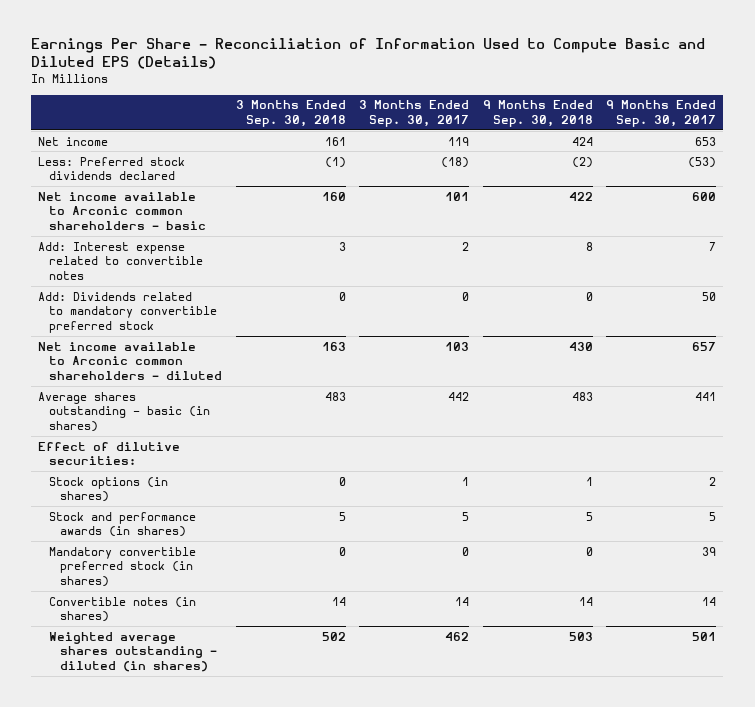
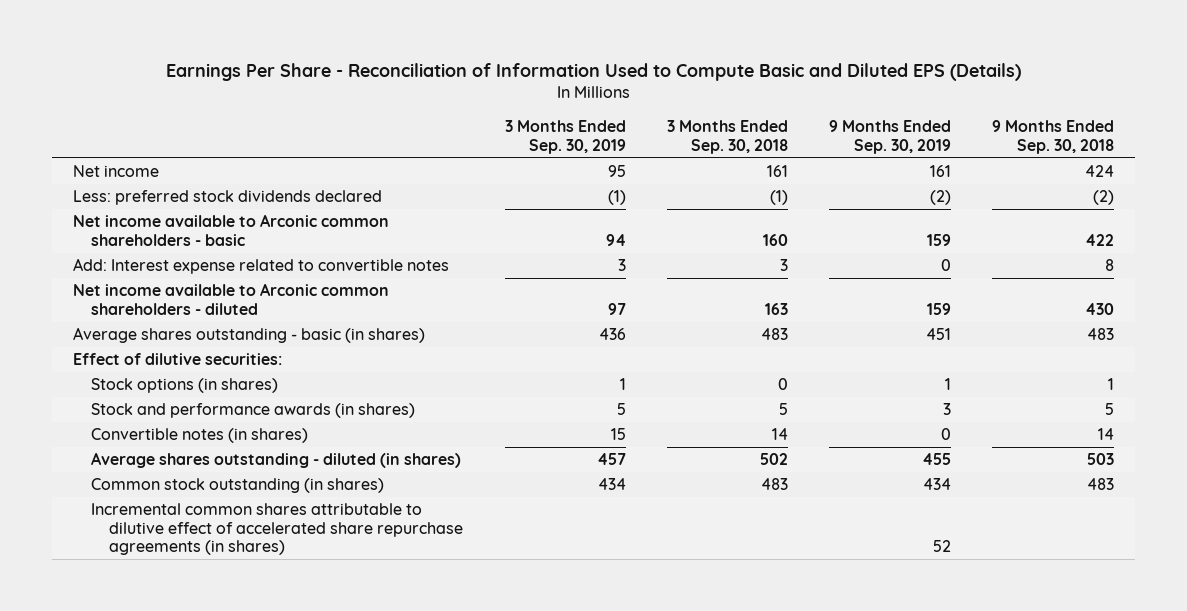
[359,100,470,128] 3 Months Ended Sep. 30, 2017 -> none
[606,100,717,128] 9 Months Ended Sep. 30, 2017 -> none
none -> [504,120,626,154] 3 Months Ended Sep. 30, 2019
none -> [829,120,952,154] 9 Months Ended Sep. 30, 2019
[38,156,186,181] Less: Preferred stock dividends declared -> [72,190,382,206] Less: preferred stock dividends declared
[38,291,218,334] Add: Dividends related to mandatory convertible preferred stock -> none
[49,546,197,588] Mandatory convertible preferred stock (in shares) -> none
[49,631,217,673] Weighted average shares outstanding - diluted (in shares) -> [91,452,462,469] Average shares outstanding - diluted (in shares)
none -> [91,478,385,494] Common stock outstanding (in shares)
none -> [91,503,464,555] Incremental common shares attributable to dilutive effect of accelerated share repurchase agreements (in shares)

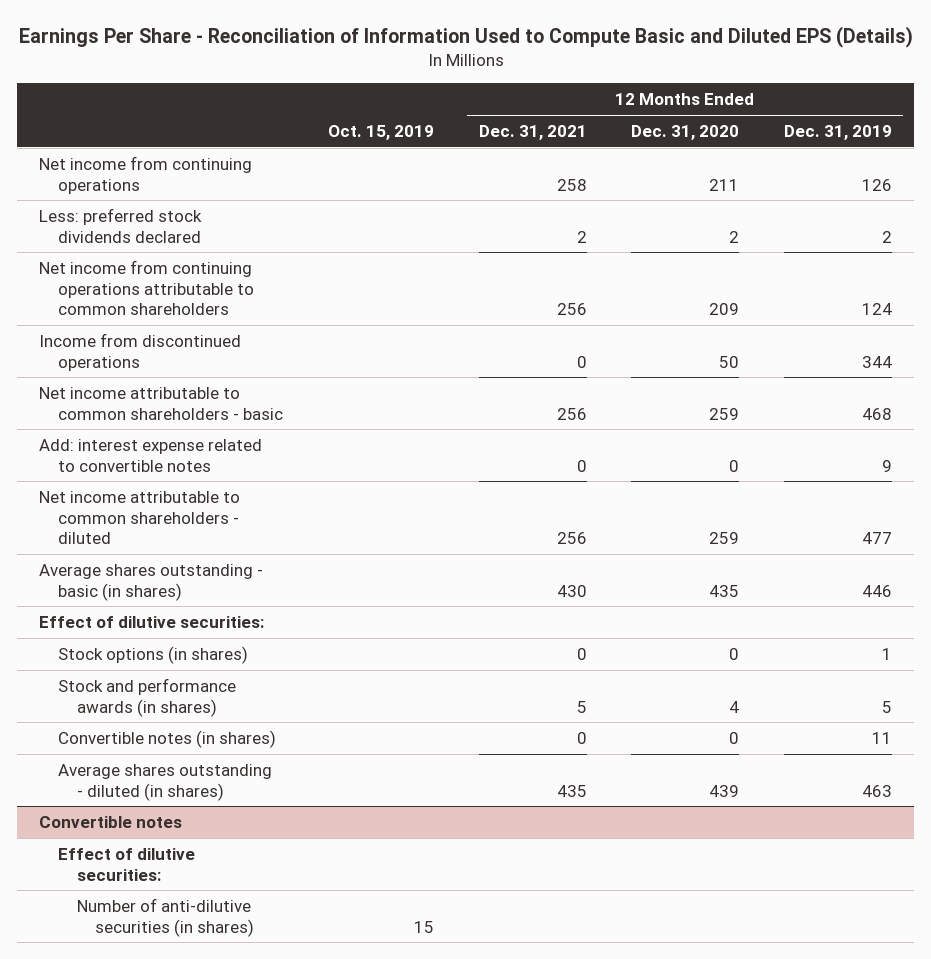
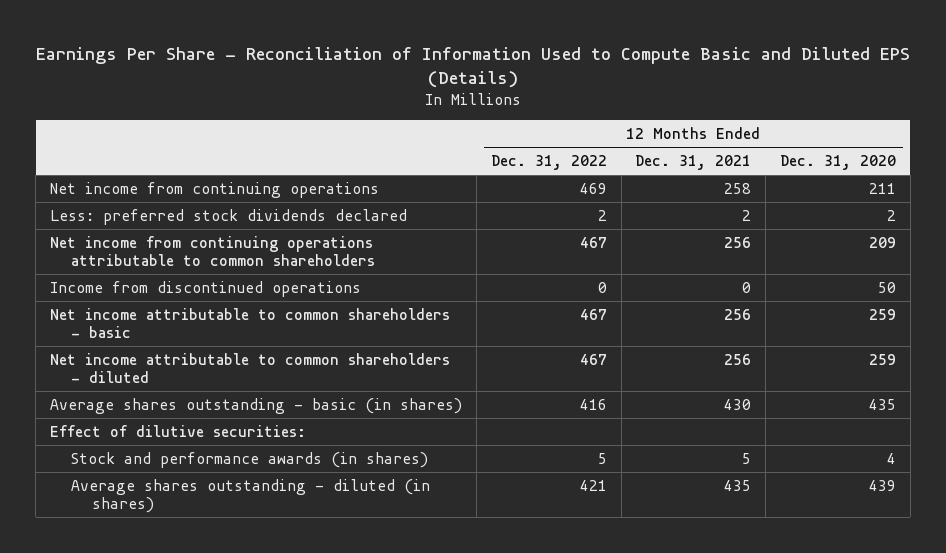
[327,125,434,141] Oct. 15, 2019 -> none
[784,125,893,141] Dec. 31, 2019 -> none
none -> [490,155,607,171] Dec. 31, 2022
[39,438,263,472] Add: interest expense related to convertible notes -> none
[58,645,249,664] Stock options (in shares) -> none
[58,729,277,748] Convertible notes (in shares) -> none
[39,815,183,828] Convertible notes -> none
[58,847,196,881] Effect of dilutive securities: -> none
[76,897,255,937] Number of anti-dilutive securities (in shares) -> none

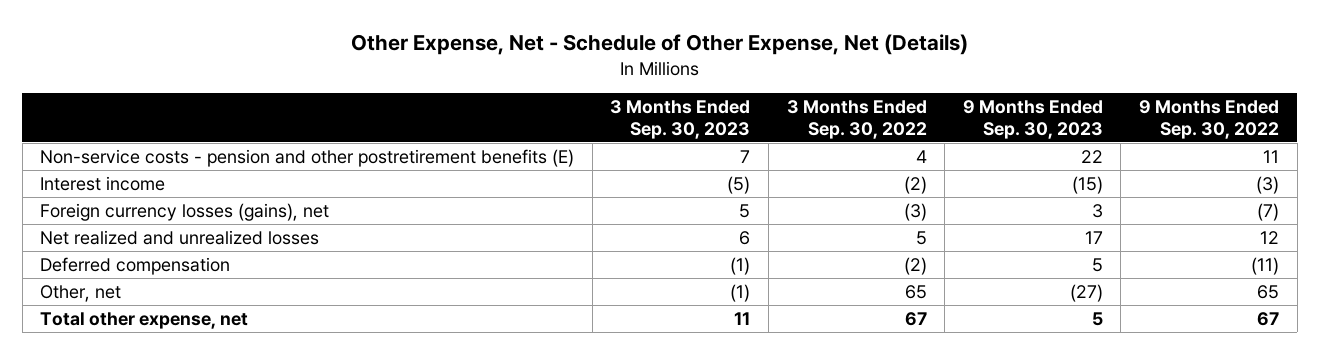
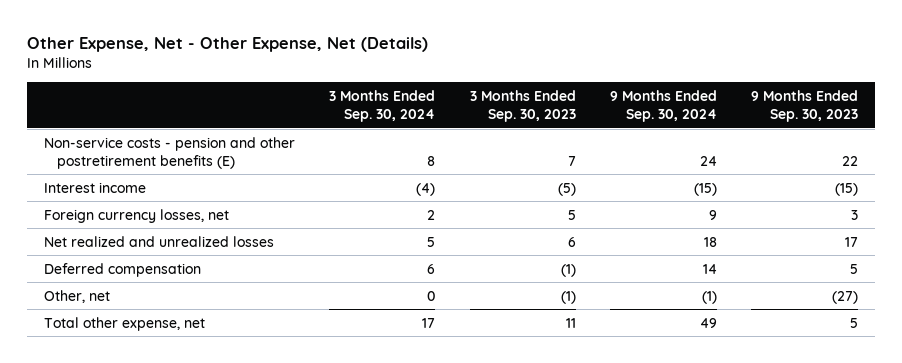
[350,34,968,56] Other Expense, Net - Schedule of Other Expense, Net (Details) -> [27,37,429,53] Other Expense, Net - Other Expense, Net (Details)
[786,99,927,139] 3 Months Ended Sep. 30, 2022 -> none
[1138,99,1279,139] 9 Months Ended Sep. 30, 2022 -> none
none -> [329,90,436,123] 3 Months Ended Sep. 30, 2024
none -> [609,90,717,123] 9 Months Ended Sep. 30, 2024
[40,202,330,221] Foreign currency losses (gains), net -> [44,208,230,223] Foreign currency losses, net

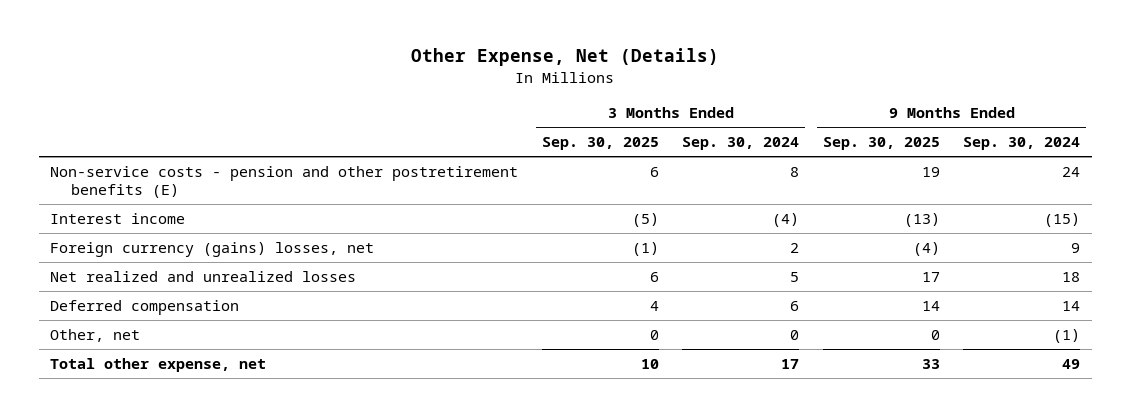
[27,37,429,53] Other Expense, Net - Other Expense, Net (Details) -> [411,48,720,67] Other Expense, Net (Details)
[469,90,576,123] 3 Months Ended Sep. 30, 2023 -> none
[751,90,859,123] 9 Months Ended Sep. 30, 2023 -> none
none -> [541,137,659,151] Sep. 30, 2025
none -> [822,137,940,151] Sep. 30, 2025
[44,208,230,223] Foreign currency losses, net -> [50,242,375,258] Foreign currency (gains) losses, net

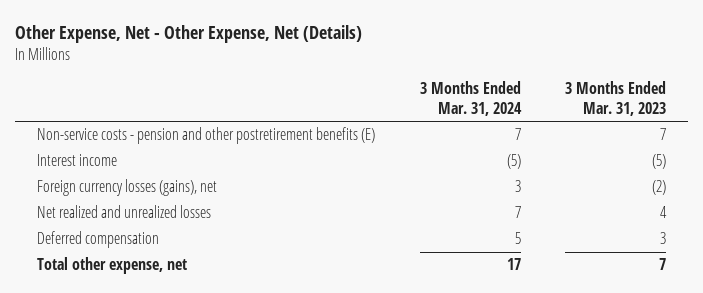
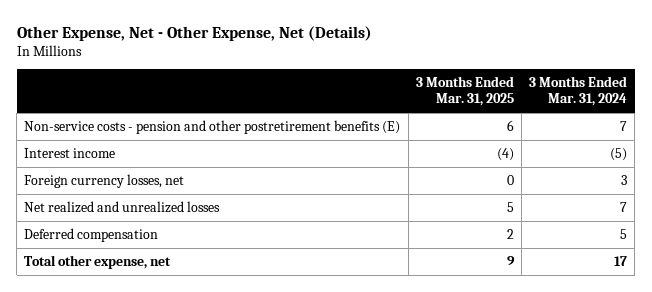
[564,81,666,116] 3 Months Ended Mar. 31, 2023 -> none
none -> [415,76,514,107] 3 Months Ended Mar. 31, 2025
[37,179,218,197] Foreign currency losses (gains), net -> [24,173,185,188] Foreign currency losses, net

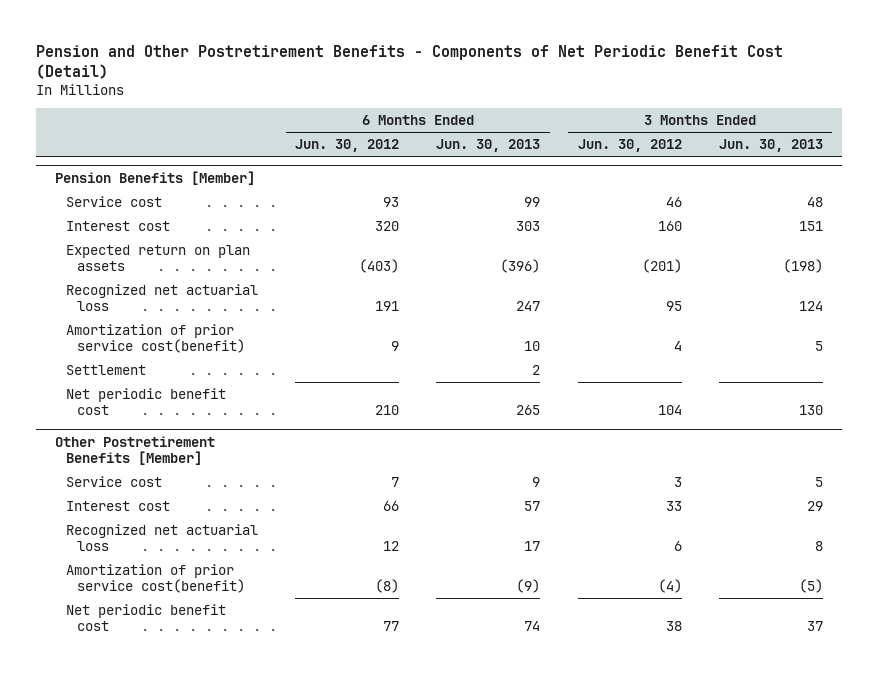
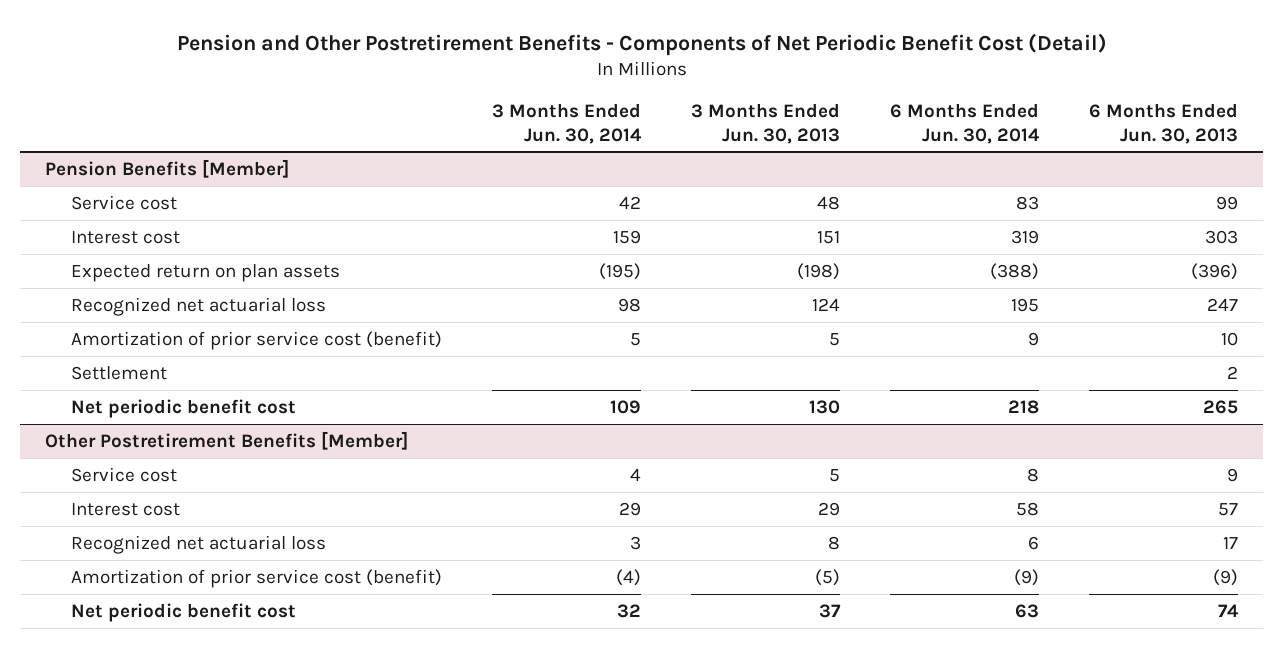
[295,139,400,153] Jun. 30, 2012 -> none
[577,139,682,153] Jun. 30, 2012 -> none
none -> [492,102,643,144] 3 Months Ended Jun. 30, 2014
none -> [890,102,1041,144] 6 Months Ended Jun. 30, 2014
[65,323,246,353] Amortization of prior service cost(benefit) -> [71,330,443,350] Amortization of prior service cost (benefit)
[65,563,246,593] Amortization of prior service cost(benefit) -> [71,568,443,588] Amortization of prior service cost (benefit)

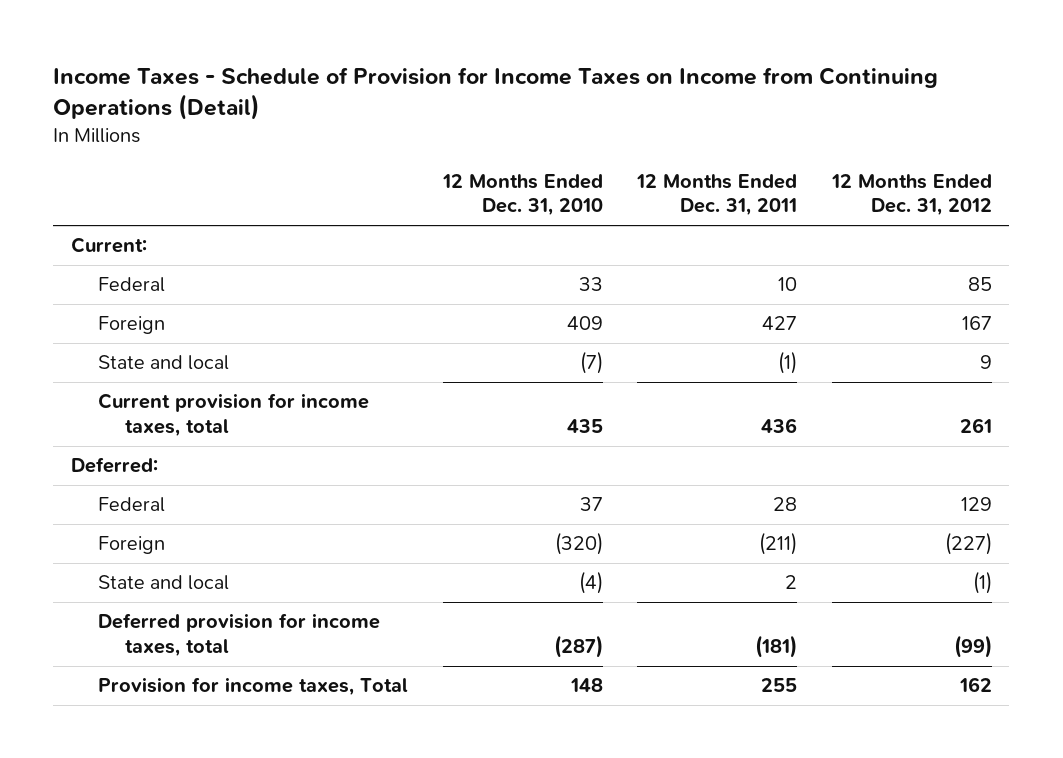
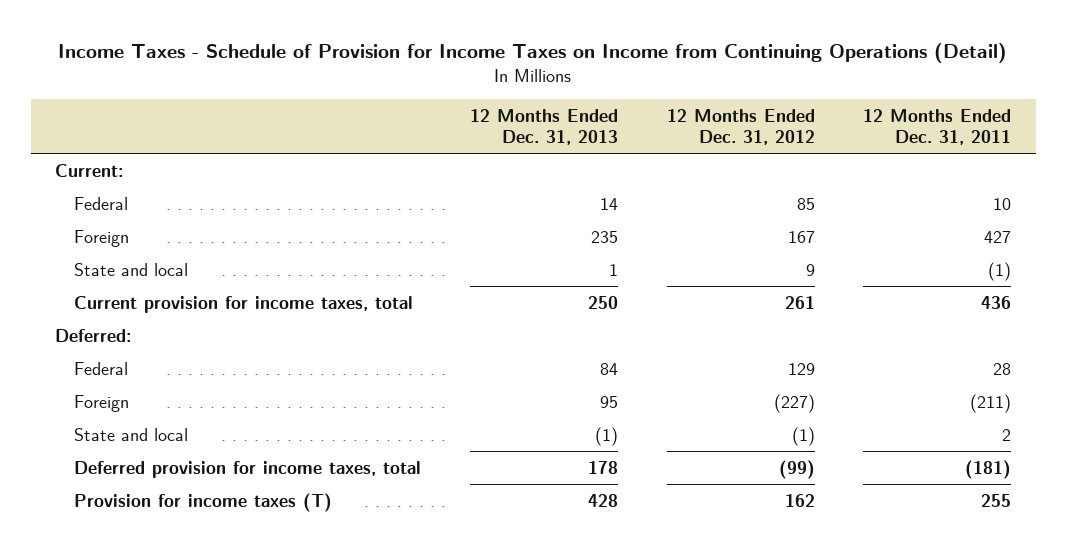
[441,173,603,217] 12 Months Ended Dec. 31, 2010 -> none
none -> [469,109,618,145] 12 Months Ended Dec. 31, 2013
[97,677,408,697] Provision for income taxes, Total -> [74,492,333,512] Provision for income taxes (T)

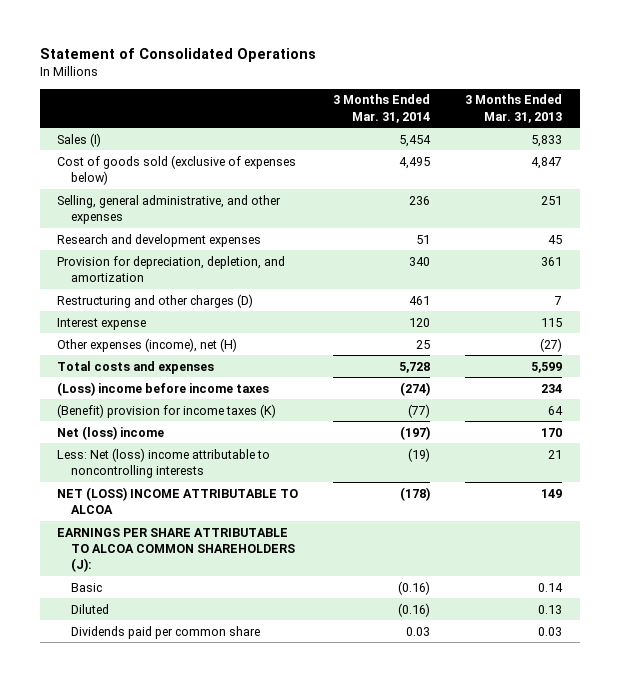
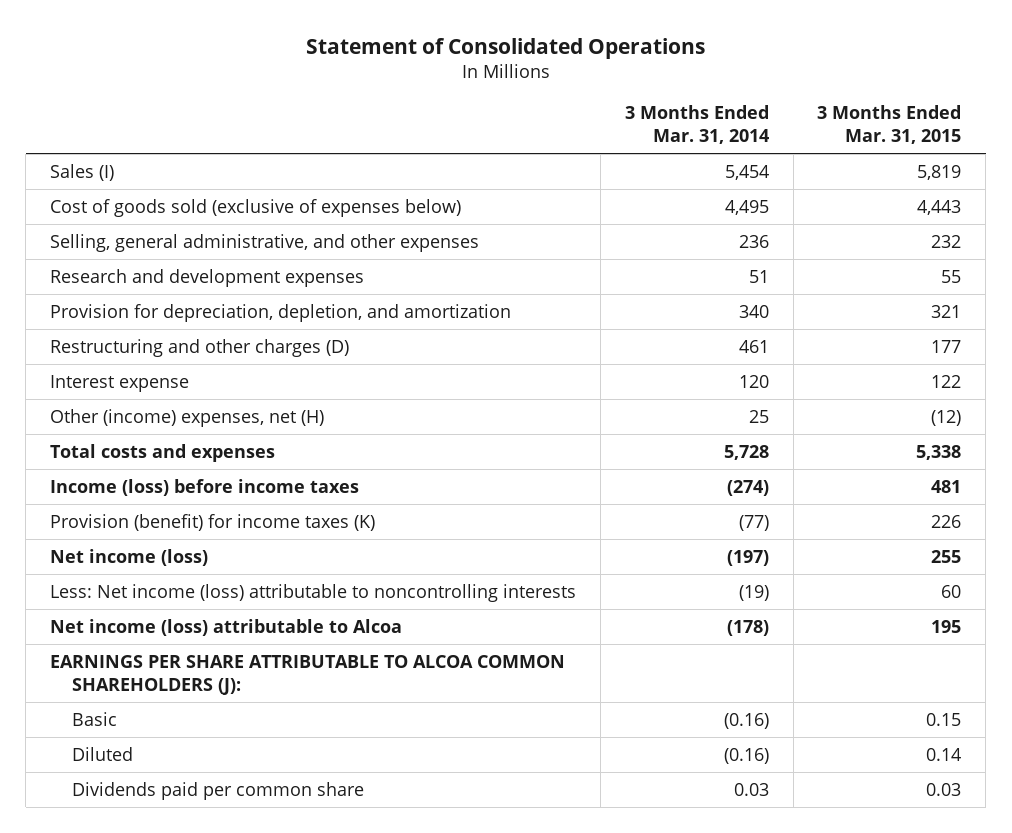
[465,94,563,123] 3 Months Ended Mar. 31, 2013 -> none
none -> [817,105,962,145] 3 Months Ended Mar. 31, 2015
[57,337,238,352] Other expenses (income), net (H) -> [50,408,325,427] Other (income) expenses, net (H)
[57,381,270,396] (Loss) income before income taxes -> [50,478,360,496] Income (loss) before income taxes
[57,403,277,418] (Benefit) provision for income taxes (K) -> [50,513,376,531] Provision (benefit) for income taxes (K)
[57,425,165,440] Net (loss) income -> [50,548,209,566] Net income (loss)
[57,447,271,478] Less: Net (loss) income attributable to noncontrolling interests -> [50,583,577,602] Less: Net income (loss) attributable to noncontrolling interests
[57,486,299,514] NET (LOSS) INCOME ATTRIBUTABLE TO ALCOA -> [50,618,403,636] Net income (loss) attributable to Alcoa

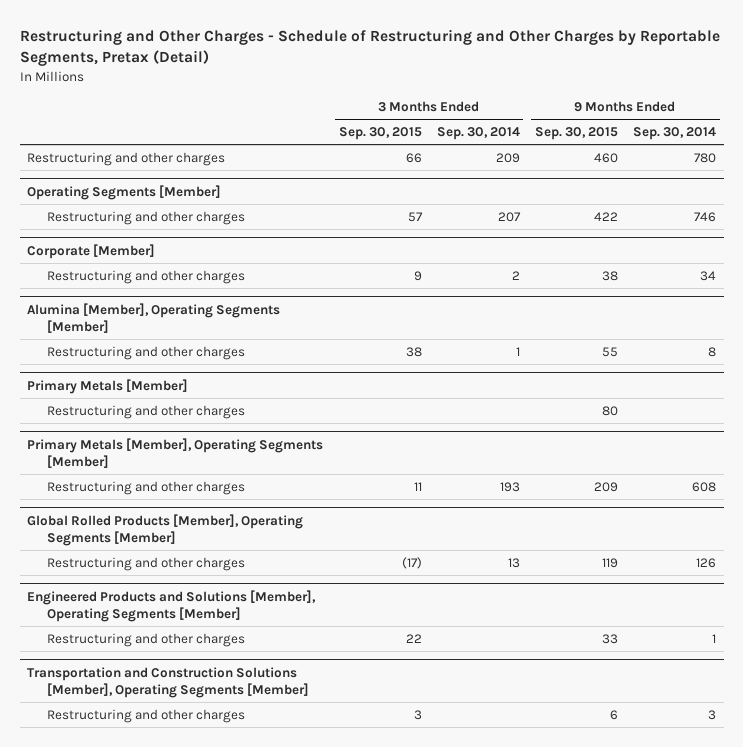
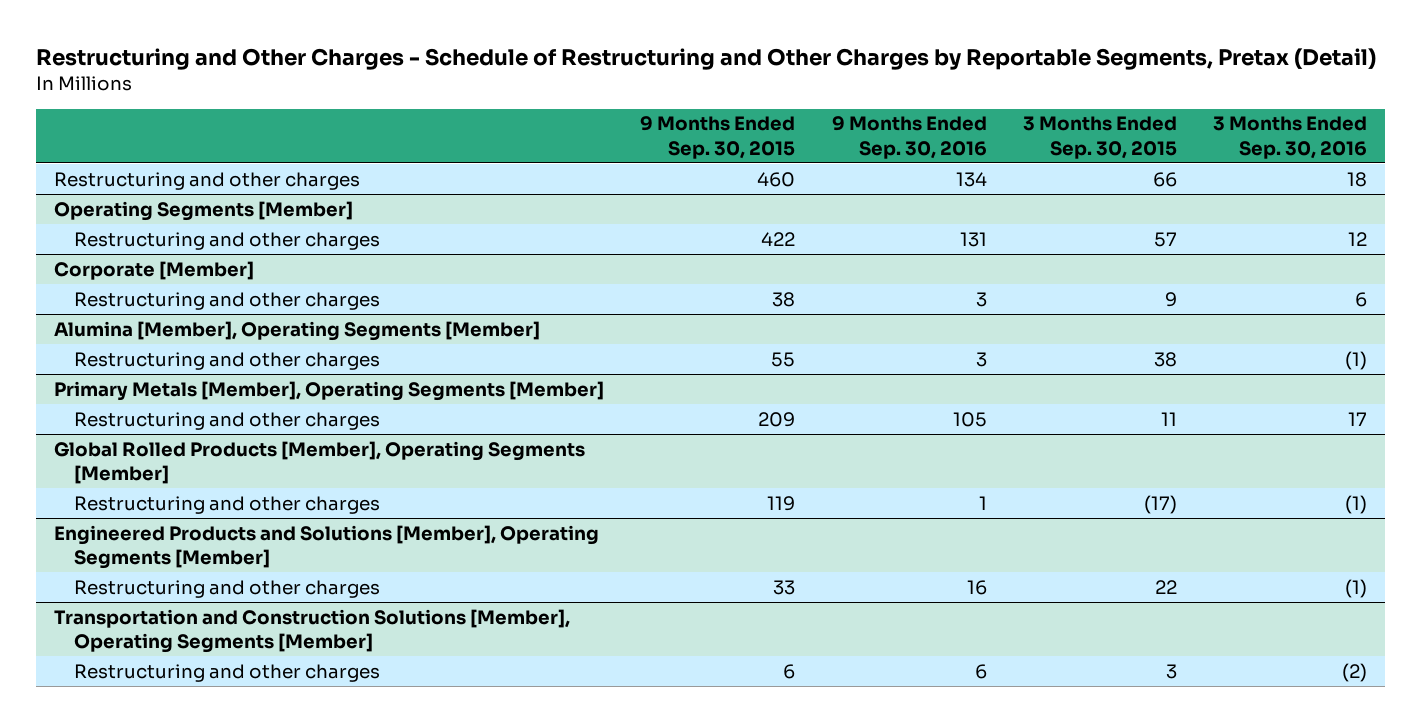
[436,127,520,141] Sep. 30, 2014 -> none
[632,127,716,141] Sep. 30, 2014 -> none
none -> [831,116,987,159] 9 Months Ended Sep. 30, 2016
none -> [1213,116,1368,159] 3 Months Ended Sep. 30, 2016
[27,378,189,394] Primary Metals [Member] -> none
[47,404,246,419] Restructuring and other charges -> none

